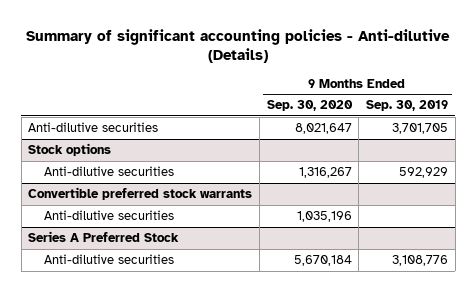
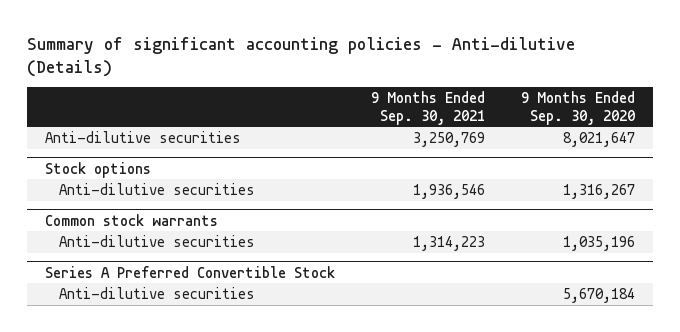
[366,100,449,112] Sep. 30, 2019 -> none
none -> [370,91,485,125] 9 Months Ended Sep. 30, 2021
[28,187,253,201] Convertible preferred stock warrants -> [44,213,218,226] Common stock warrants
[28,231,180,243] Series A Preferred Stock -> [44,265,335,278] Series A Preferred Convertible Stock

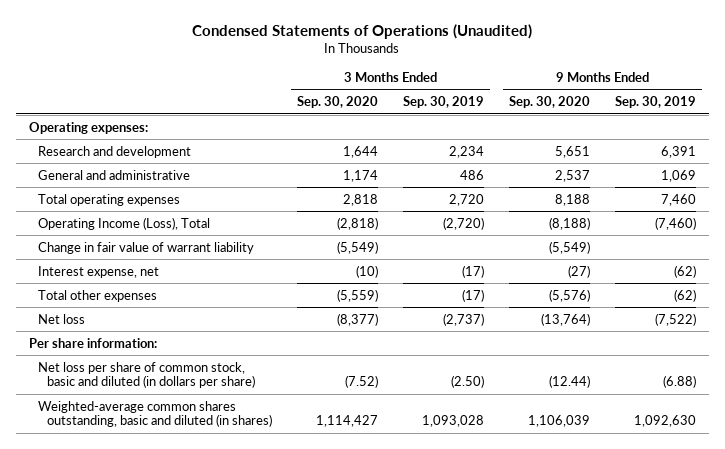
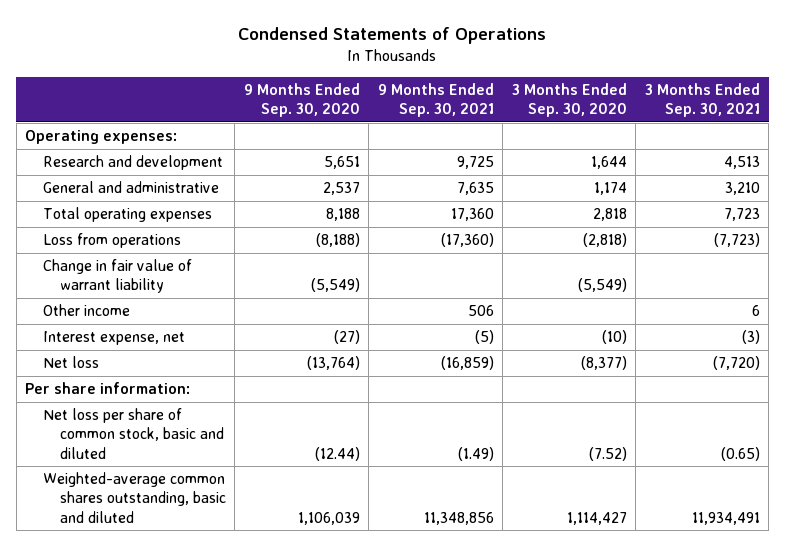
[192,23,533,39] Condensed Statements of Operations (Unaudited) -> [238,27,547,45] Condensed Statements of Operations
[403,96,485,109] Sep. 30, 2019 -> none
[615,96,697,109] Sep. 30, 2019 -> none
none -> [377,82,494,118] 9 Months Ended Sep. 30, 2021
none -> [644,82,760,118] 3 Months Ended Sep. 30, 2021
[37,216,210,230] Operating Income (Loss), Total -> [42,233,181,249] Loss from operations
none -> [42,304,130,317] Other income
[37,289,157,302] Total other expenses -> none
[37,361,256,389] Net loss per share of common stock, basic and diluted (in dollars per share) -> [42,408,224,459] Net loss per share of common stock, basic and diluted
[37,400,273,428] Weighted-average common shares outstanding, basic and diluted (in shares) -> [42,472,226,523] Weighted-average common shares outstanding, basic and diluted

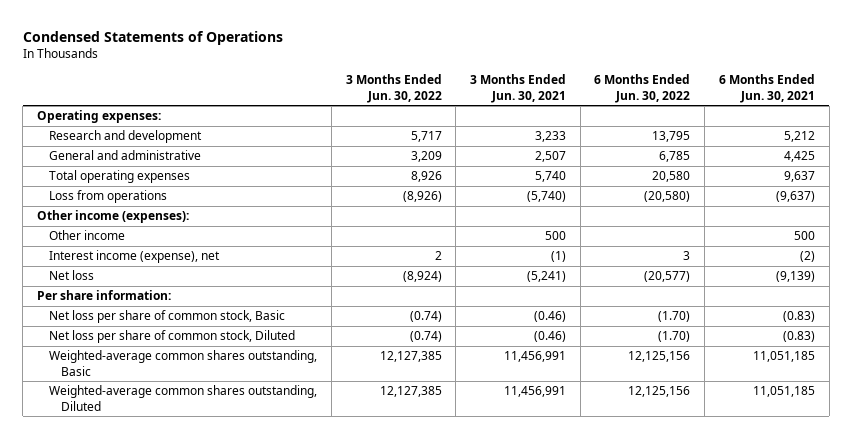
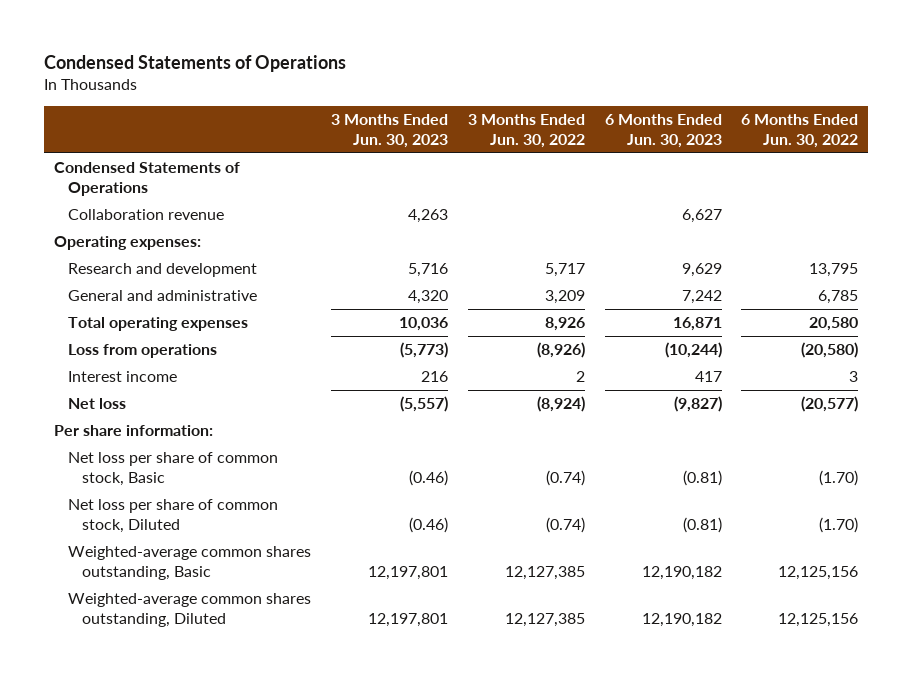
[469,74,566,103] 3 Months Ended Jun. 30, 2021 -> none
[718,74,815,103] 6 Months Ended Jun. 30, 2021 -> none
none -> [330,114,448,148] 3 Months Ended Jun. 30, 2023
none -> [604,114,722,148] 6 Months Ended Jun. 30, 2023
none -> [54,162,241,196] Condensed Statements of Operations
none -> [68,209,225,221] Collaboration revenue
[37,210,190,224] Other income (expenses): -> none
[49,230,126,241] Other income -> none
[49,250,221,264] Interest income (expense), net -> [68,371,178,383] Interest income

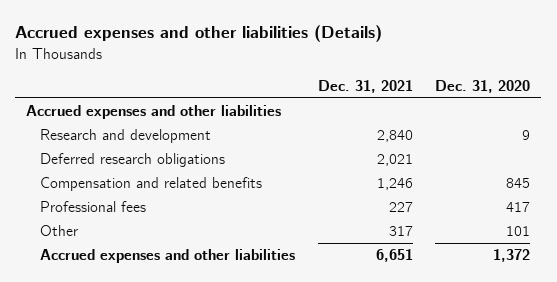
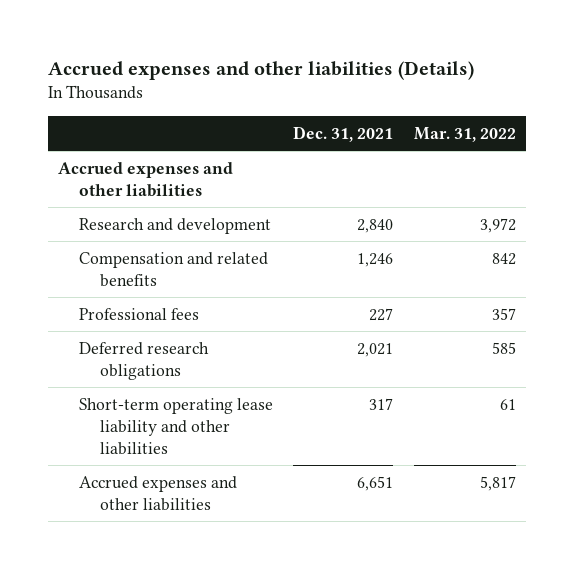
[435,79,531,93] Dec. 31, 2020 -> none
none -> [413,126,516,142] Mar. 31, 2022
[40,153,226,168] Deferred research obligations -> [79,341,210,380] Deferred research obligations
[40,225,79,237] Other -> [79,397,274,455] Short-term operating lease liability and other liabilities

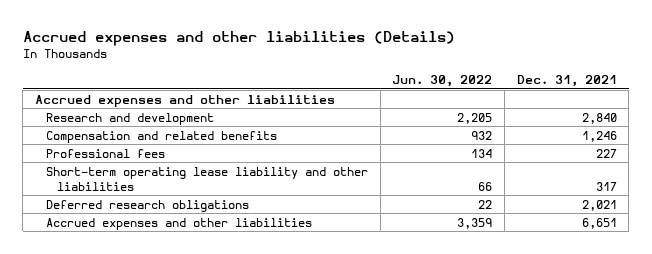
[413,126,516,142] Mar. 31, 2022 -> none
none -> [392,75,493,88] Jun. 30, 2022
[79,341,210,380] Deferred research obligations -> [45,199,249,212] Deferred research obligations

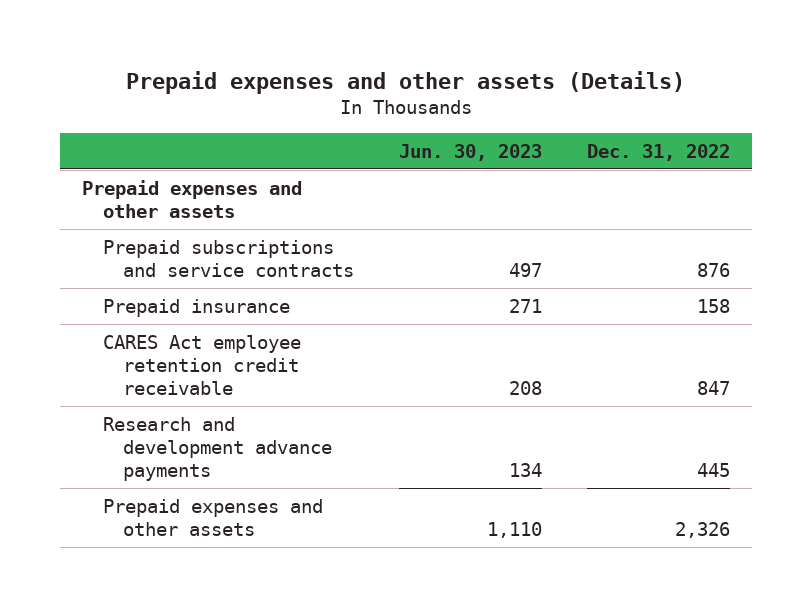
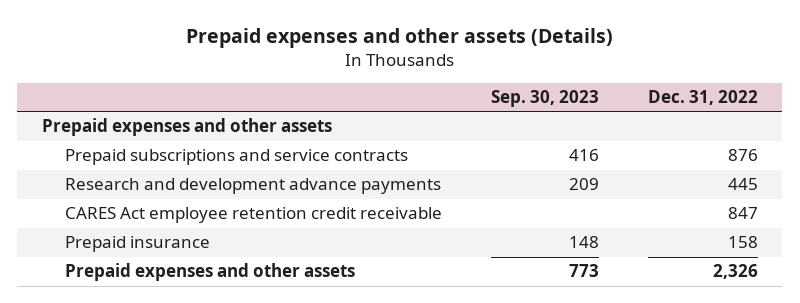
[399,143,543,161] Jun. 30, 2023 -> none
none -> [490,90,599,108] Sep. 30, 2023
[102,334,301,396] CARES Act employee retention credit receivable -> [64,207,442,224] CARES Act employee retention credit receivable
[102,298,290,317] Prepaid insurance -> [64,236,210,253] Prepaid insurance

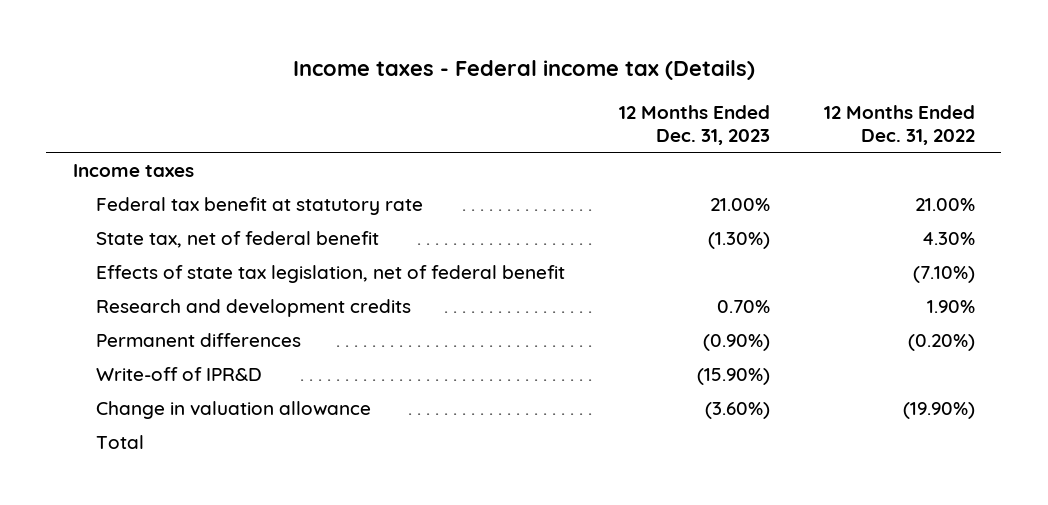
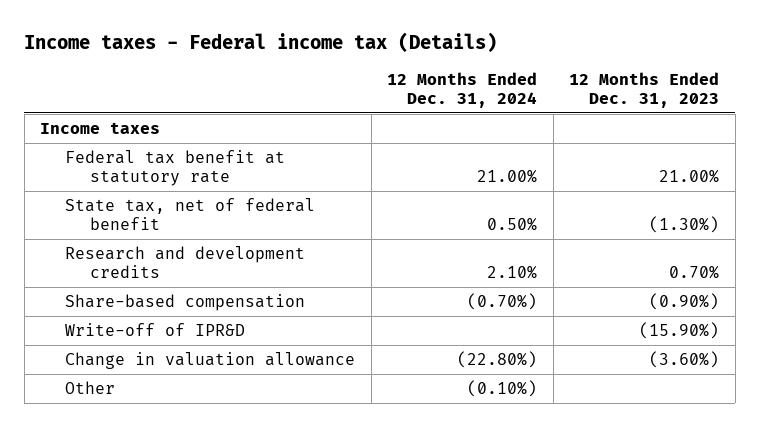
[823,104,975,145] 12 Months Ended Dec. 31, 2022 -> none
none -> [387,72,538,108] 12 Months Ended Dec. 31, 2024
[96,264,566,283] Effects of state tax legislation, net of federal benefit -> none
[96,332,302,347] Permanent differences -> none
none -> [64,294,305,312] Share-based compensation
[96,434,145,449] Total -> none
none -> [64,381,115,395] Other

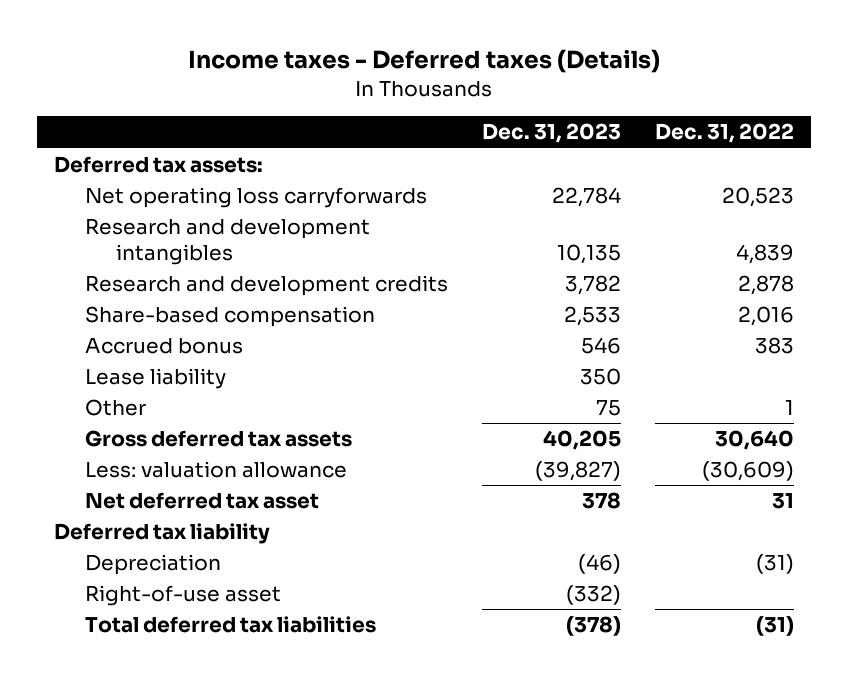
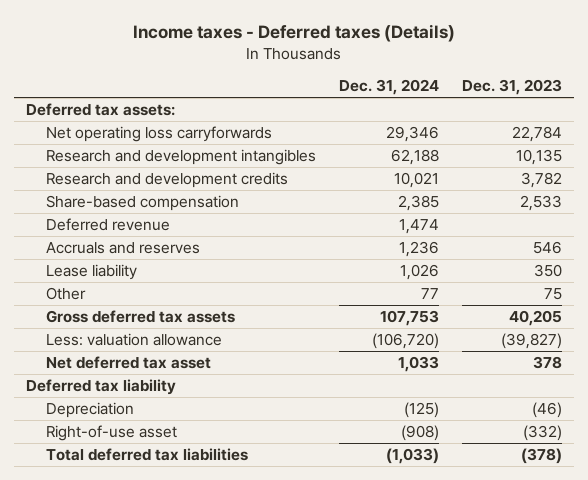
[654,123,794,144] Dec. 31, 2022 -> none
none -> [339,78,440,95] Dec. 31, 2024
none -> [45,218,170,232] Deferred revenue
[84,338,243,355] Accrued bonus -> [45,242,200,255] Accruals and reserves

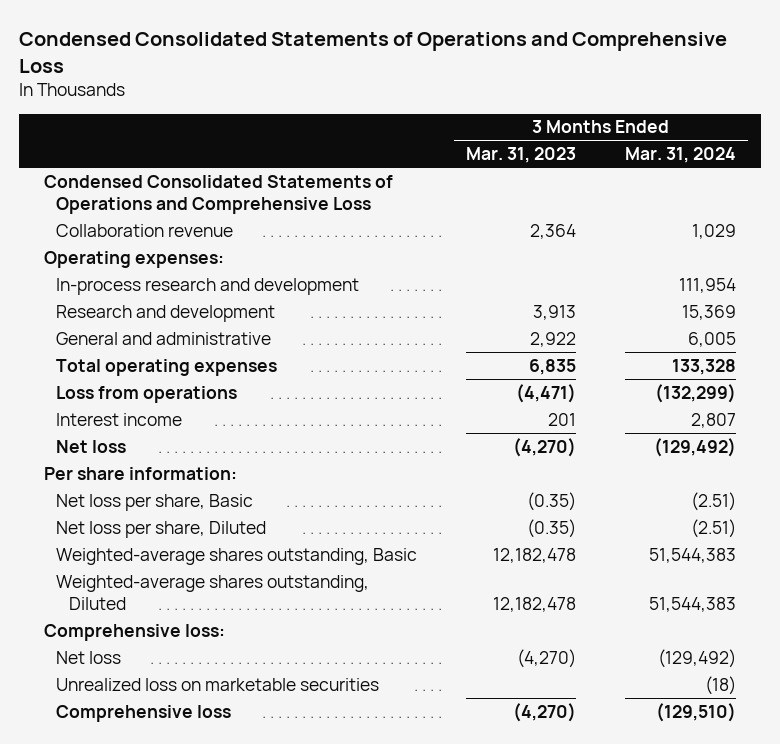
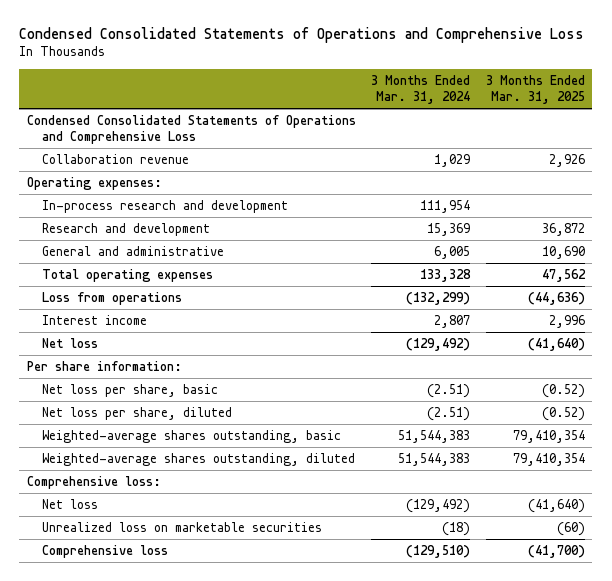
[466,147,577,164] Mar. 31, 2023 -> none
none -> [485,75,585,105] 3 Months Ended Mar. 31, 2025
[56,493,254,511] Net loss per share, Basic -> [42,384,219,398] Net loss per share, basic
[56,520,267,538] Net loss per share, Diluted -> [42,407,233,421] Net loss per share, diluted
[56,547,418,565] Weighted-average shares outstanding, Basic -> [42,430,342,444] Weighted-average shares outstanding, basic
[56,574,370,610] Weighted-average shares outstanding, Diluted -> [42,453,356,467] Weighted-average shares outstanding, diluted

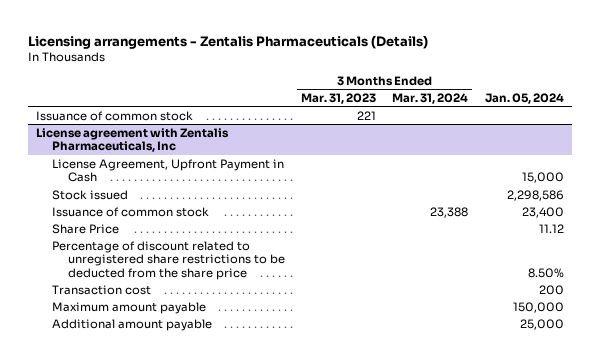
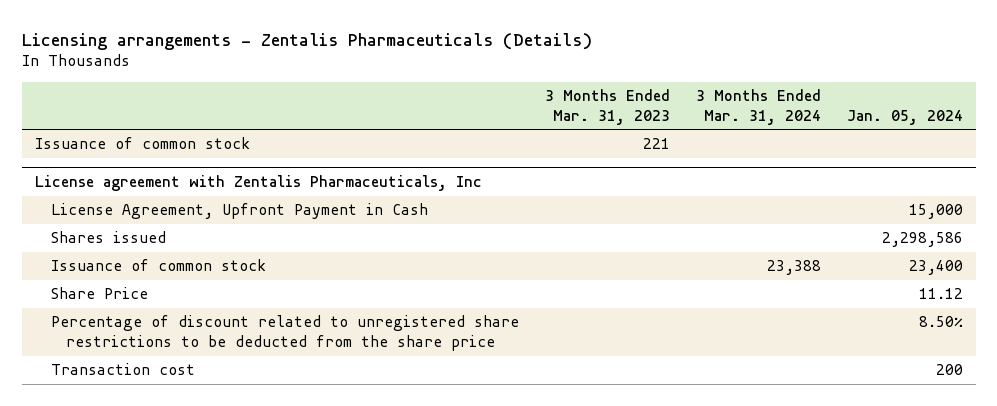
[52,189,129,200] Stock issued -> [50,231,166,244] Shares issued
[52,301,207,314] Maximum amount payable -> none
[52,318,213,331] Additional amount payable -> none

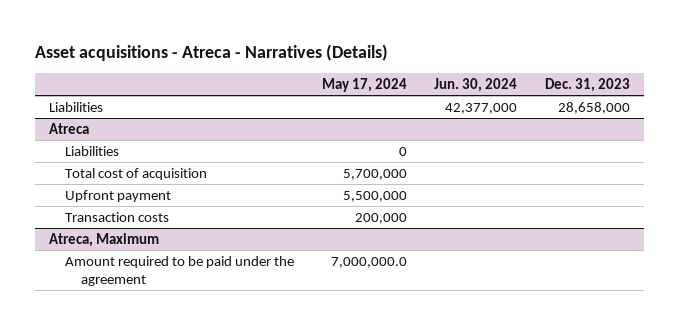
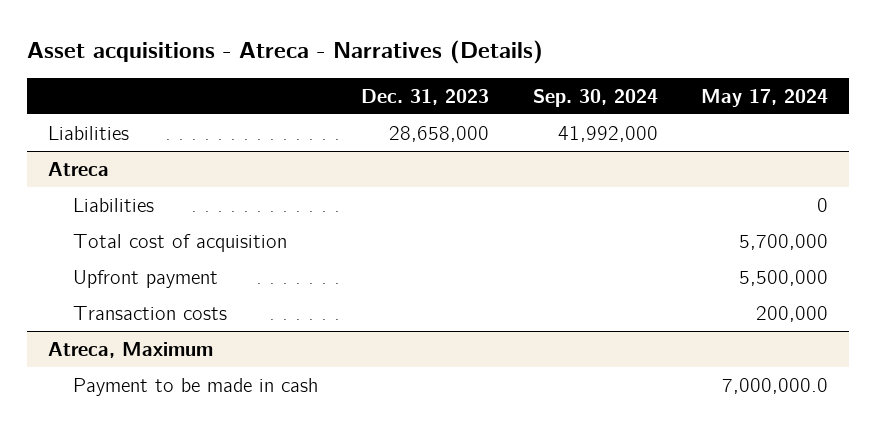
[434,78,518,93] Jun. 30, 2024 -> none
none -> [532,88,658,107] Sep. 30, 2024
[64,255,294,286] Amount required to be paid under the agreement -> [73,377,319,396] Payment to be made in cash

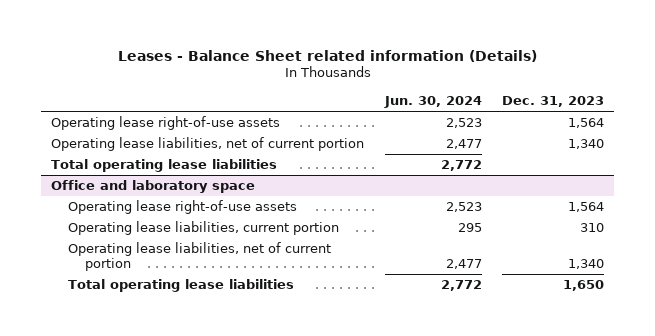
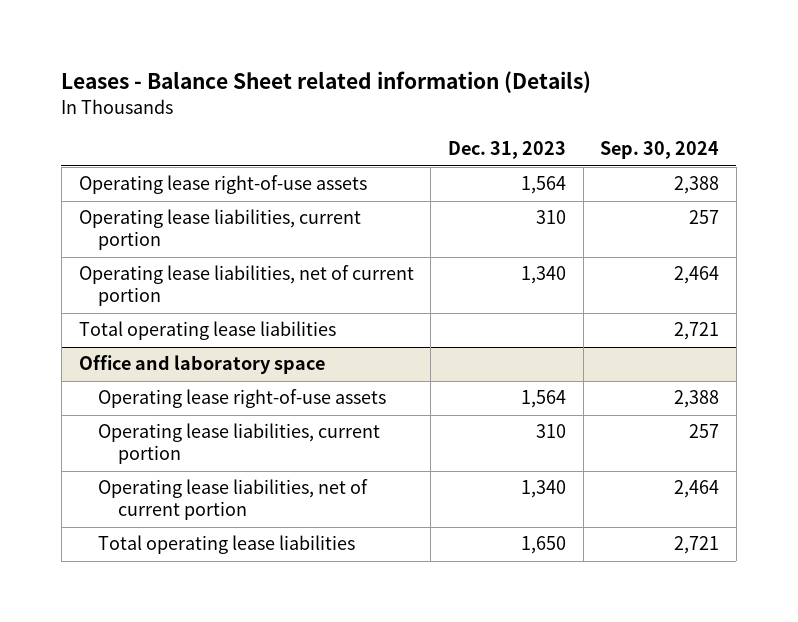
[383,95,482,108] Jun. 30, 2024 -> none
none -> [600,141,720,160] Sep. 30, 2024
none -> [78,209,361,251] Operating lease liabilities, current portion

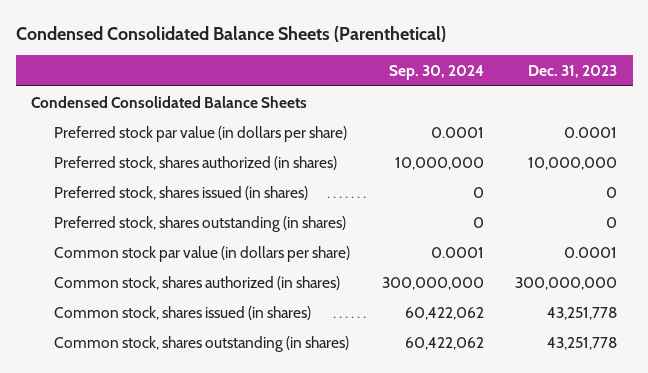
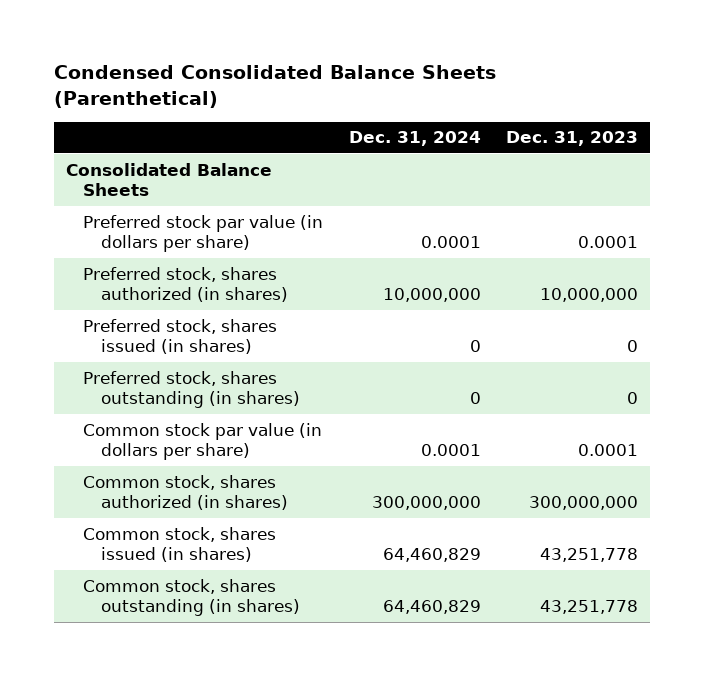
[388,64,484,80] Sep. 30, 2024 -> none
none -> [348,131,481,147] Dec. 31, 2024
[31,95,308,108] Condensed Consolidated Balance Sheets -> [66,162,273,197] Consolidated Balance Sheets

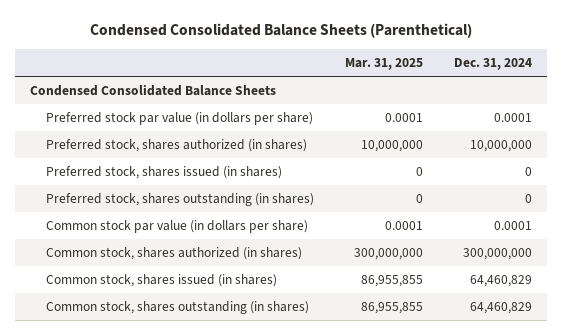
[505,131,638,147] Dec. 31, 2023 -> none
none -> [344,57,423,70] Mar. 31, 2025
[66,162,273,197] Consolidated Balance Sheets -> [29,84,276,97] Condensed Consolidated Balance Sheets

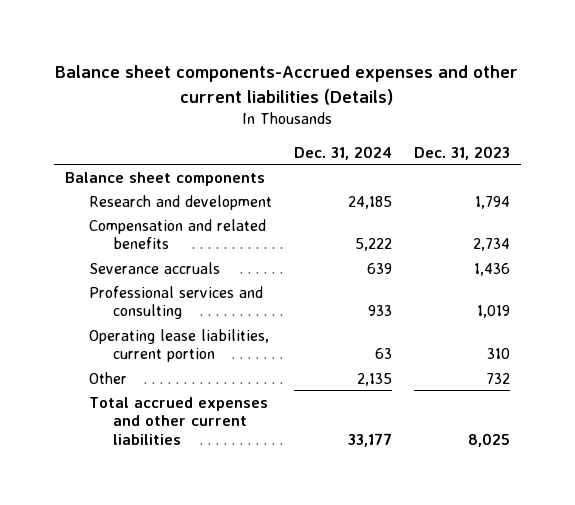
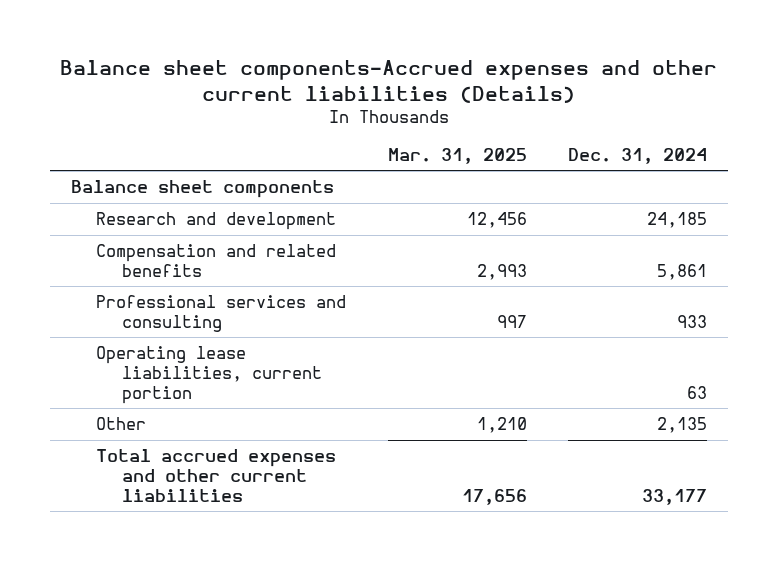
[413,145,510,160] Dec. 31, 2023 -> none
none -> [387,147,527,164] Mar. 31, 2025
[88,261,220,274] Severance accruals -> none
[354,238,392,252] 5,222 -> [657,263,708,280] 5,861

